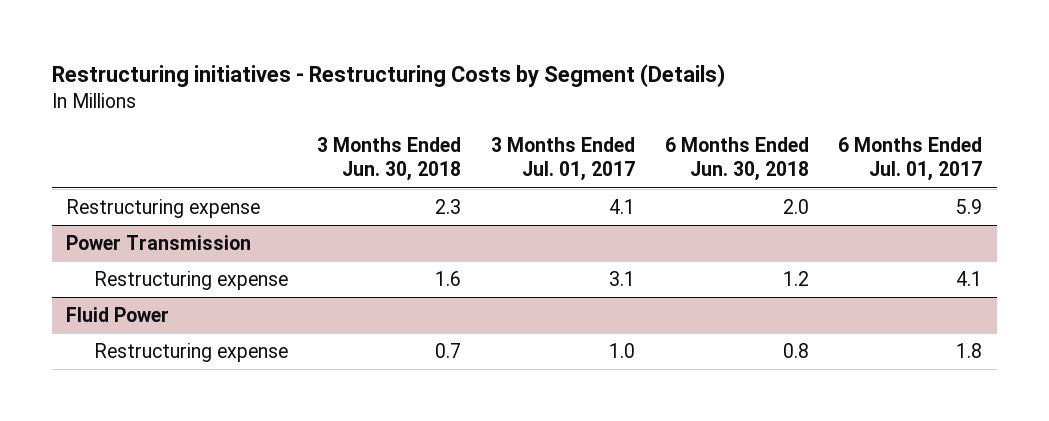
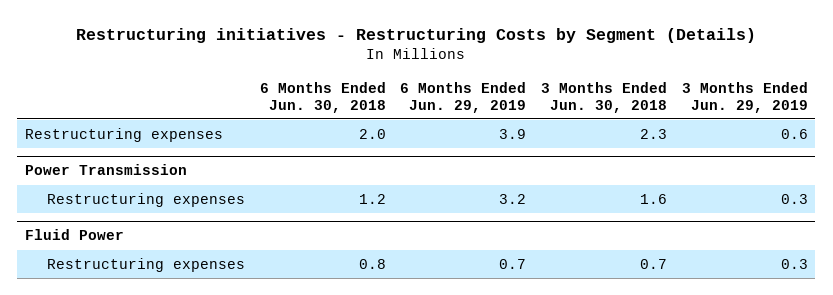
[490,136,635,182] 3 Months Ended Jul. 01, 2017 -> none
[838,136,983,182] 6 Months Ended Jul. 01, 2017 -> none
none -> [400,81,527,113] 6 Months Ended Jun. 29, 2019
none -> [681,81,808,113] 3 Months Ended Jun. 29, 2019
[66,198,261,218] Restructuring expense -> [24,127,223,142] Restructuring expenses
[93,270,288,290] Restructuring expense -> [46,192,245,207] Restructuring expenses
[93,342,288,362] Restructuring expense -> [46,257,245,272] Restructuring expenses

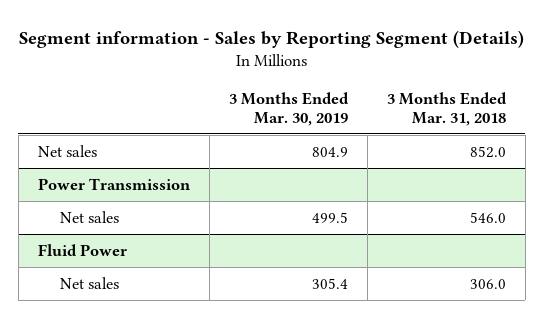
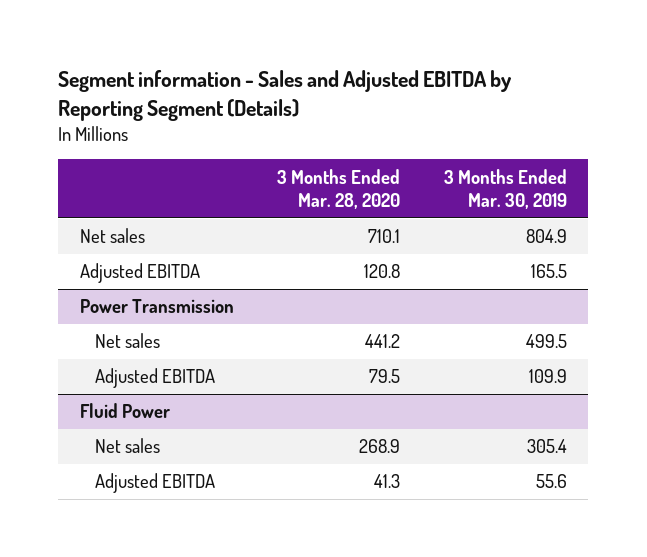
[18,29,524,48] Segment information - Sales by Reporting Segment (Details) -> [58,70,513,121] Segment information - Sales and Adjusted EBITDA by Reporting Segment (Details)
[386,91,507,127] 3 Months Ended Mar. 31, 2018 -> none
none -> [277,168,401,209] 3 Months Ended Mar. 28, 2020
none -> [79,263,200,284] Adjusted EBITDA
none -> [95,368,216,389] Adjusted EBITDA
none -> [95,473,216,494] Adjusted EBITDA

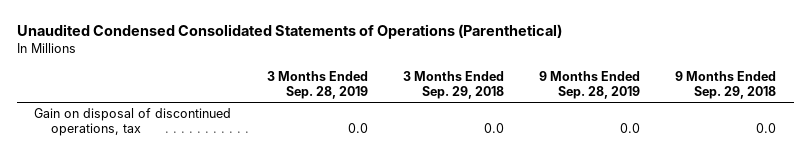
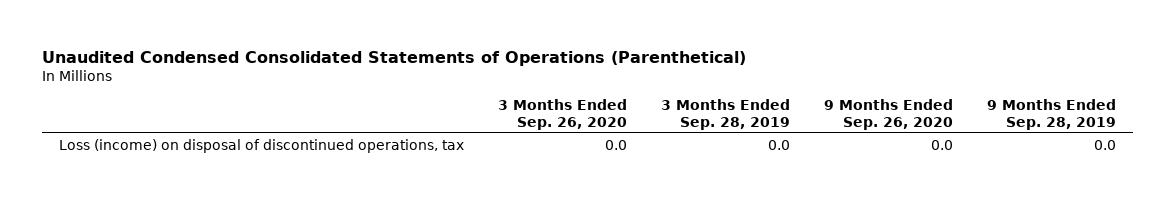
[402,71,504,99] 3 Months Ended Sep. 29, 2018 -> none
[675,71,777,99] 9 Months Ended Sep. 29, 2018 -> none
none -> [497,99,627,131] 3 Months Ended Sep. 26, 2020
none -> [823,99,953,131] 9 Months Ended Sep. 26, 2020
[34,108,232,137] Gain on disposal of discontinued operations, tax -> [58,138,464,153] Loss (income) on disposal of discontinued operations, tax

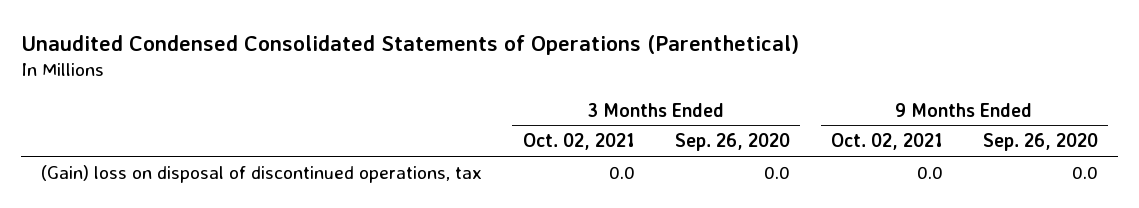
[660,99,790,131] 3 Months Ended Sep. 28, 2019 -> none
[986,99,1116,131] 9 Months Ended Sep. 28, 2019 -> none
none -> [522,133,635,151] Oct. 02, 2021
none -> [830,133,943,151] Oct. 02, 2021
[58,138,464,153] Loss (income) on disposal of discontinued operations, tax -> [41,164,483,183] (Gain) loss on disposal of discontinued operations, tax

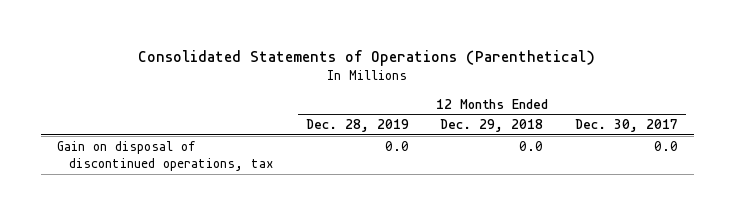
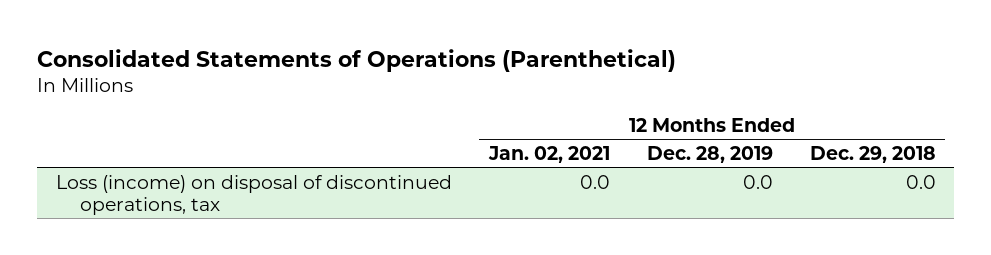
[575,119,679,133] Dec. 30, 2017 -> none
none -> [487,145,610,163] Jan. 02, 2021
[56,140,275,172] Gain on disposal of discontinued operations, tax -> [55,174,452,215] Loss (income) on disposal of discontinued operations, tax

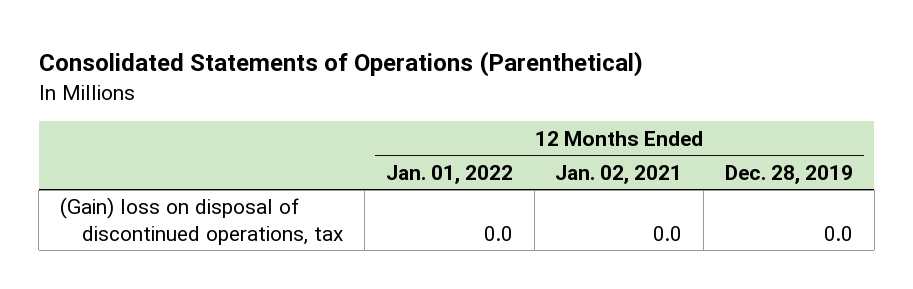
[809,145,936,163] Dec. 29, 2018 -> none
none -> [385,164,513,184] Jan. 01, 2022
[55,174,452,215] Loss (income) on disposal of discontinued operations, tax -> [60,197,344,245] (Gain) loss on disposal of discontinued operations, tax

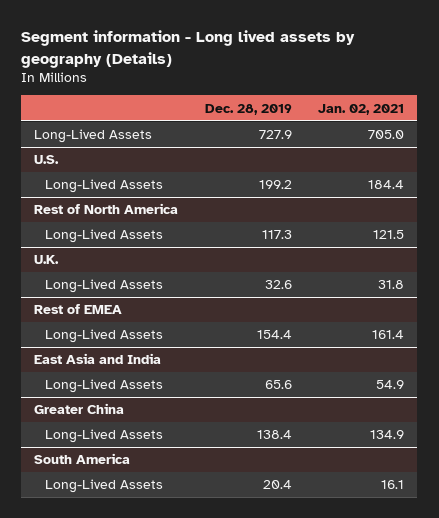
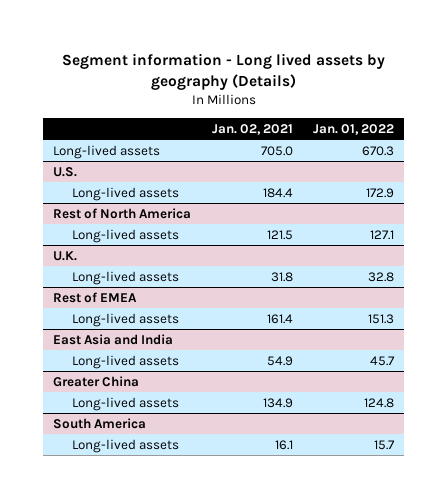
[204,103,292,115] Dec. 28, 2019 -> none
none -> [312,124,394,136] Jan. 01, 2022
[34,129,153,144] Long-Lived Assets -> [53,144,161,159] Long-lived assets
[44,179,163,194] Long-Lived Assets -> [71,186,179,201] Long-lived assets
[44,229,163,244] Long-Lived Assets -> [71,228,179,243] Long-lived assets
[44,279,163,294] Long-Lived Assets -> [71,270,179,285] Long-lived assets
[44,329,163,344] Long-Lived Assets -> [71,312,179,327] Long-lived assets
[44,379,163,394] Long-Lived Assets -> [71,354,179,369] Long-lived assets
[44,429,163,444] Long-Lived Assets -> [71,396,179,411] Long-lived assets
[44,479,163,494] Long-Lived Assets -> [71,438,179,453] Long-lived assets

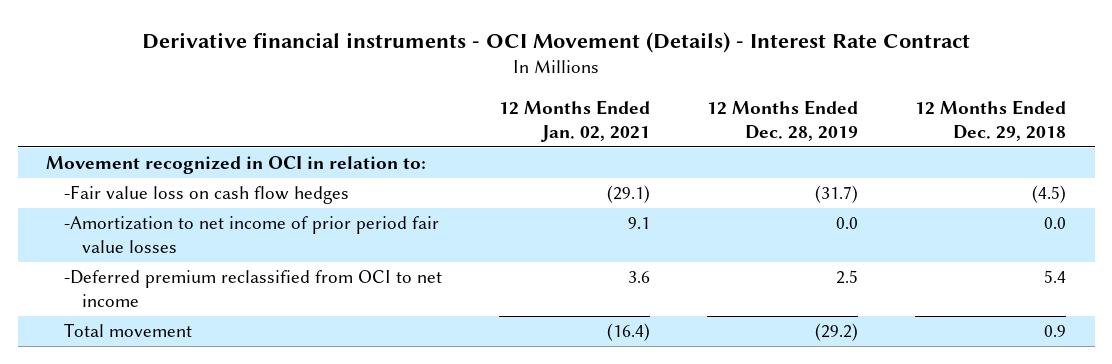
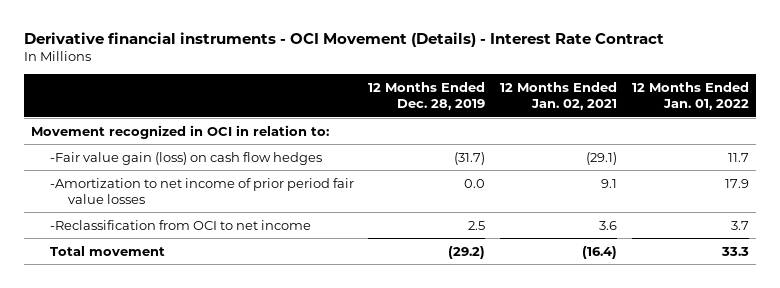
[915,100,1067,141] 12 Months Ended Dec. 29, 2018 -> none
none -> [631,81,749,111] 12 Months Ended Jan. 01, 2022
[64,185,350,205] -Fair value loss on cash flow hedges -> [49,151,322,165] -Fair value gain (loss) on cash flow hedges
[64,270,443,307] -Deferred premium reclassified from OCI to net income -> [49,219,311,230] -Reclassification from OCI to net income

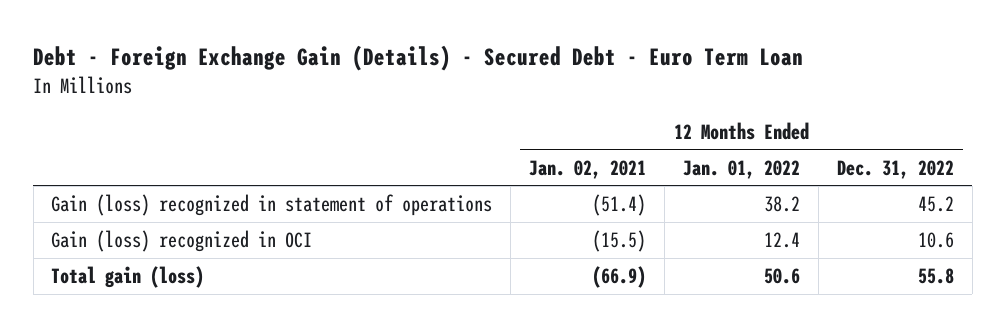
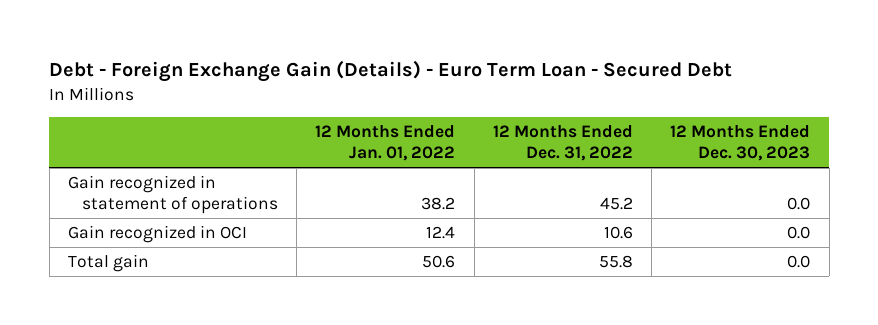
[33,45,804,72] Debt - Foreign Exchange Gain (Details) - Secured Debt - Euro Term Loan -> [49,60,733,83] Debt - Foreign Exchange Gain (Details) - Euro Term Loan - Secured Debt
[529,159,647,179] Jan. 02, 2021 -> none
none -> [670,125,811,161] 12 Months Ended Dec. 30, 2023
[51,194,493,217] Gain (loss) recognized in statement of operations -> [67,175,278,215] Gain recognized in statement of operations
[51,230,313,253] Gain (loss) recognized in OCI -> [67,225,247,244] Gain recognized in OCI
[51,266,205,289] Total gain (loss) -> [67,254,149,273] Total gain

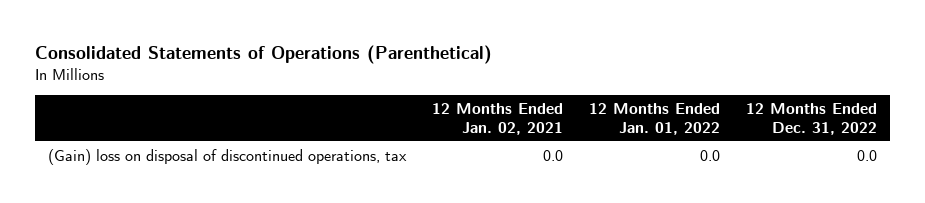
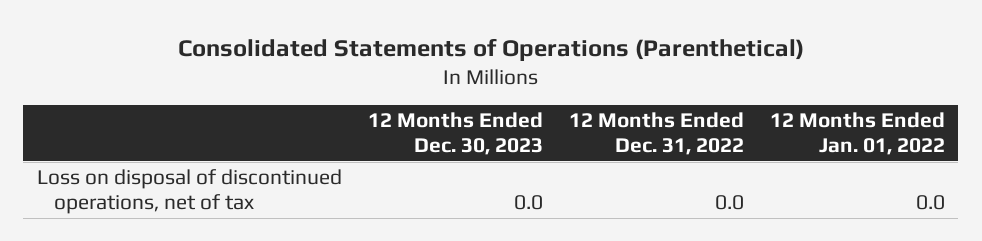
[432,102,564,135] 12 Months Ended Jan. 02, 2021 -> none
none -> [367,112,543,156] 12 Months Ended Dec. 30, 2023
[47,148,407,165] (Gain) loss on disposal of discontinued operations, tax -> [36,169,342,215] Loss on disposal of discontinued operations, net of tax

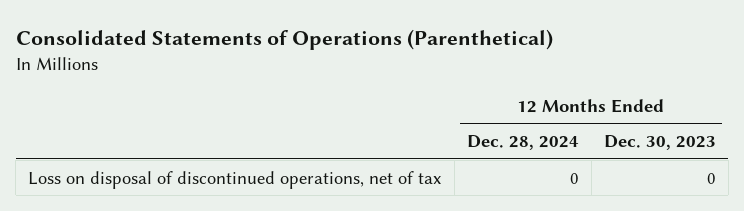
[568,112,744,156] 12 Months Ended Dec. 31, 2022 -> none
[770,112,946,156] 12 Months Ended Jan. 01, 2022 -> none
none -> [466,135,579,151] Dec. 28, 2024
[513,195,543,211] 0.0 -> [706,172,716,184] 0

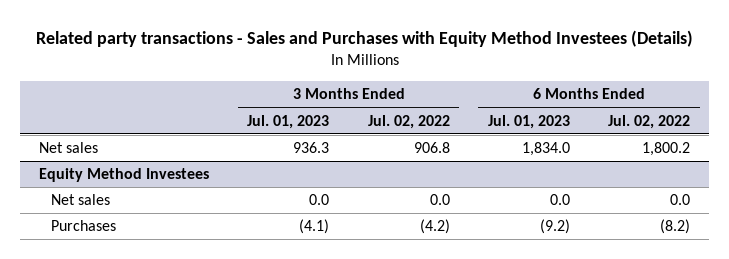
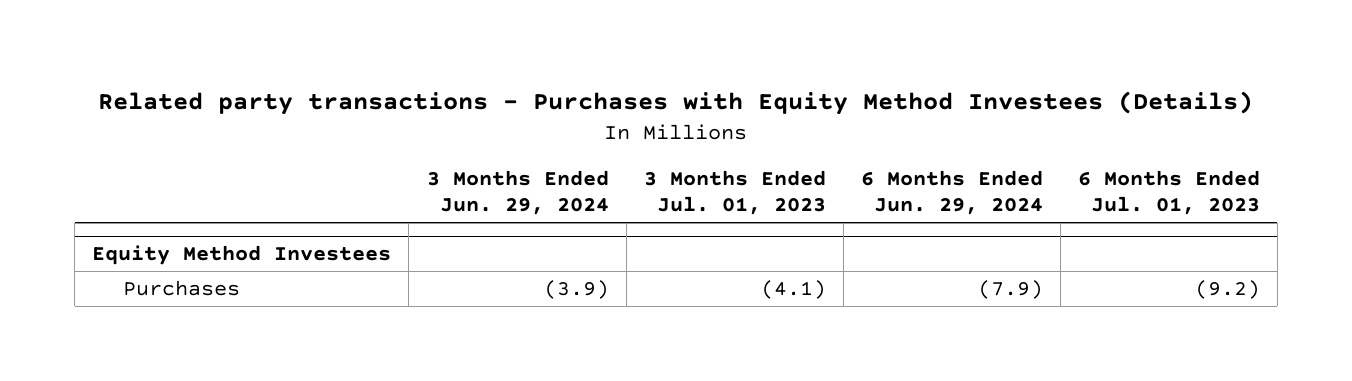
[35,30,693,48] Related party transactions - Sales and Purchases with Equity Method Investees (Details) -> [98,91,1254,116] Related party transactions - Purchases with Equity Method Investees (Details)
[367,114,450,129] Jul. 02, 2022 -> none
[608,114,691,129] Jul. 02, 2022 -> none
none -> [426,170,609,216] 3 Months Ended Jun. 29, 2024
none -> [860,170,1043,216] 6 Months Ended Jun. 29, 2024
[39,142,99,154] Net sales -> none
[50,194,110,206] Net sales -> none

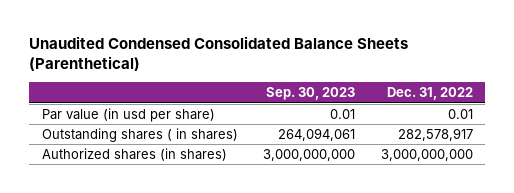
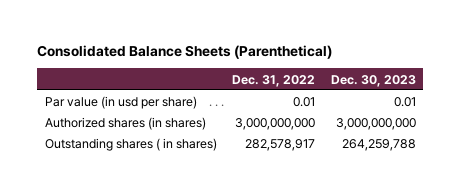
[29,36,409,72] Unaudited Condensed Consolidated Balance Sheets (Parenthetical) -> [36,45,332,60] Consolidated Balance Sheets (Parenthetical)
[266,87,356,101] Sep. 30, 2023 -> none
none -> [330,74,416,87] Dec. 30, 2023
[41,127,238,142] Outstanding shares ( in shares) -> [44,138,217,152] Outstanding shares ( in shares)

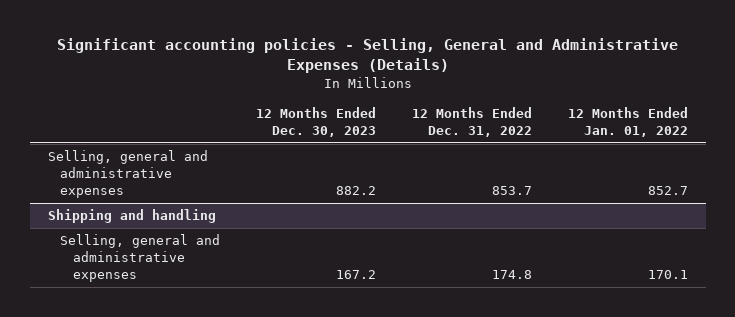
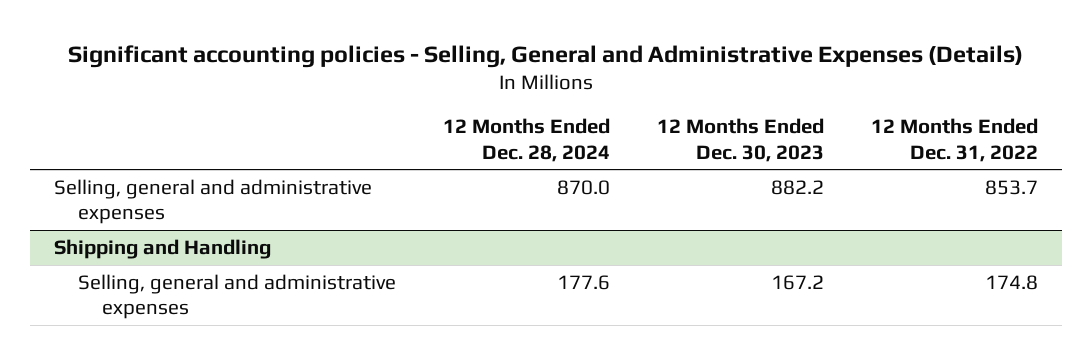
[567,106,688,137] 12 Months Ended Jan. 01, 2022 -> none
none -> [443,118,611,162] 12 Months Ended Dec. 28, 2024
[47,209,216,224] Shipping and handling -> [53,238,271,259] Shipping and Handling

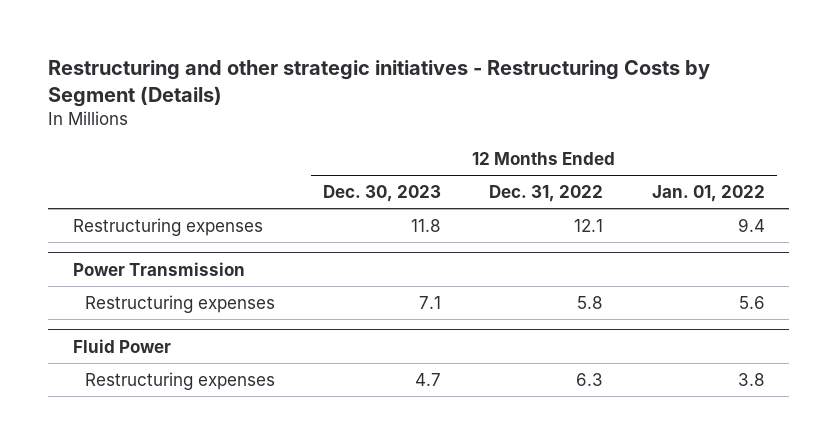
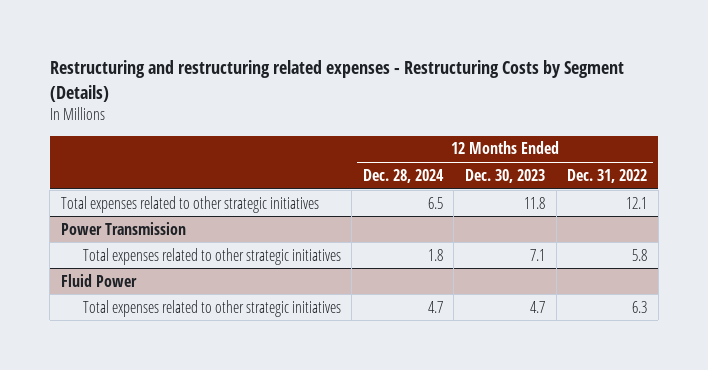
[48,60,711,108] Restructuring and other strategic initiatives - Restructuring Costs by Segment (Details) -> [49,60,624,102] Restructuring and restructuring related expenses - Restructuring Costs by Segment (Details)
[651,185,765,203] Jan. 01, 2022 -> none
none -> [362,168,444,183] Dec. 28, 2024
[72,217,263,236] Restructuring expenses -> [60,195,319,213] Total expenses related to other strategic initiatives
[84,294,275,313] Restructuring expenses -> [82,247,341,265] Total expenses related to other strategic initiatives
[84,371,275,390] Restructuring expenses -> [82,299,341,317] Total expenses related to other strategic initiatives

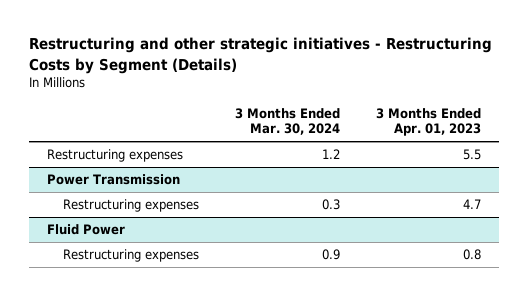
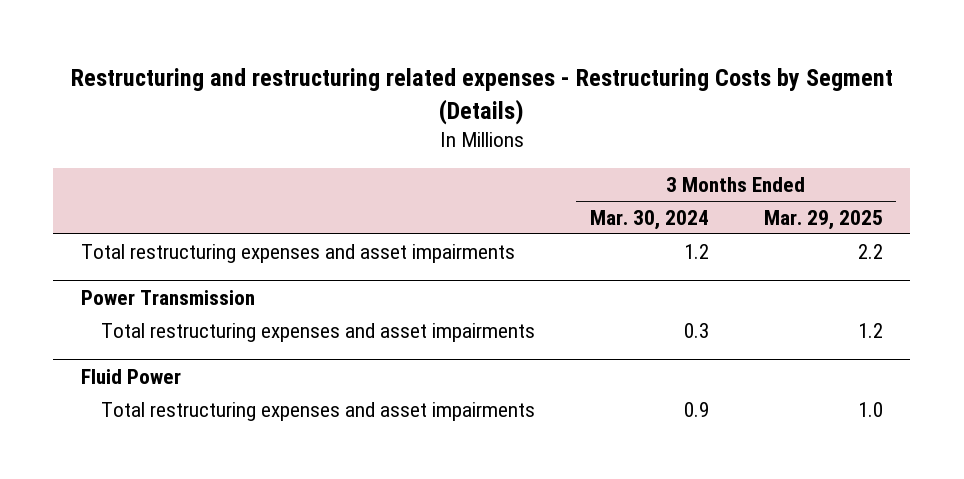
[28,37,492,74] Restructuring and other strategic initiatives - Restructuring Costs by Segment (Details) -> [70,68,893,125] Restructuring and restructuring related expenses - Restructuring Costs by Segment (Details)
[375,107,481,137] 3 Months Ended Apr. 01, 2023 -> none
none -> [763,209,883,230] Mar. 29, 2025
[46,149,183,163] Restructuring expenses -> none
none -> [80,243,515,263] Total restructuring expenses and asset impairments
[62,199,199,213] Restructuring expenses -> none
none -> [101,322,536,342] Total restructuring expenses and asset impairments
[62,249,199,263] Restructuring expenses -> none
none -> [101,401,536,421] Total restructuring expenses and asset impairments

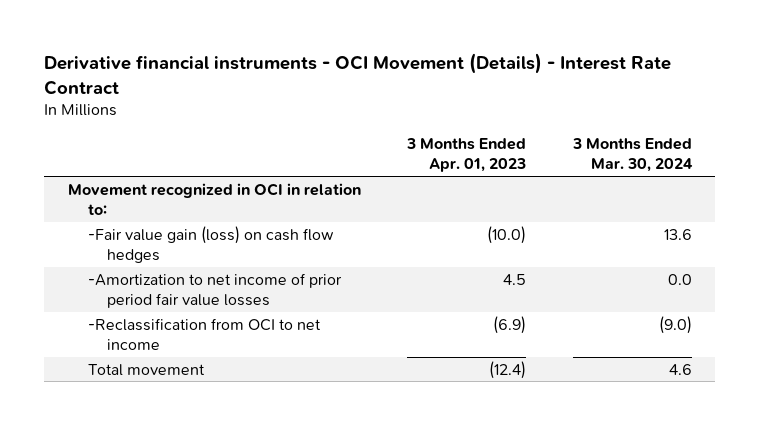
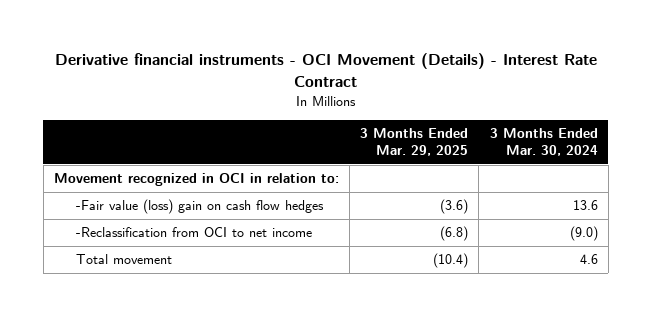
[406,137,527,173] 3 Months Ended Apr. 01, 2023 -> none
none -> [360,128,469,157] 3 Months Ended Mar. 29, 2025
[87,272,342,309] -Amortization to net income of prior period fair value losses -> none
[87,225,334,264] -Fair value gain (loss) on cash flow hedges -> [75,199,324,215] -Fair value (loss) gain on cash flow hedges

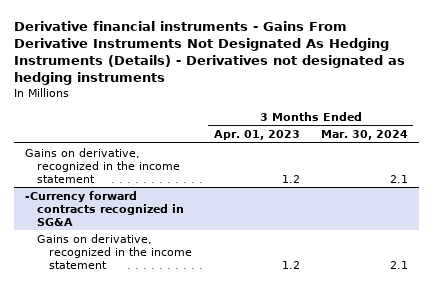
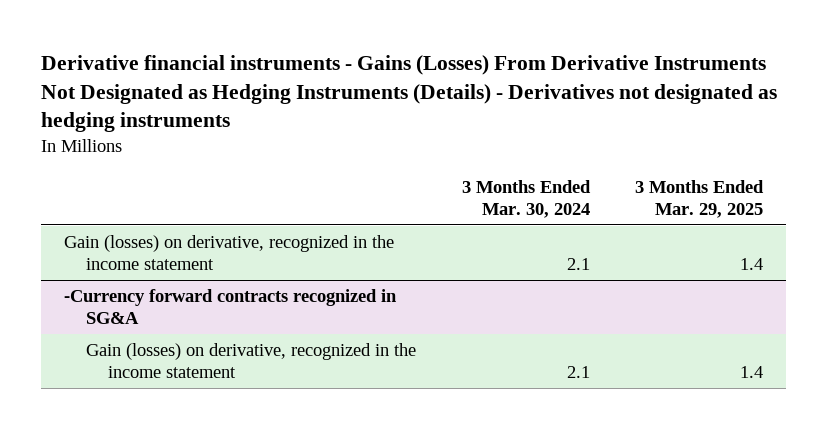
[14,21,406,86] Derivative financial instruments - Gains From Derivative Instruments Not Designated As Hedging Instruments (Details) - Derivatives not designated as hedging instruments -> [41,54,778,133] Derivative financial instruments - Gains (Losses) From Derivative Instruments Not Designated as Hedging Instruments (Details) - Derivatives not designated as hedging instruments
[213,130,300,141] Apr. 01, 2023 -> none
none -> [635,179,765,219] 3 Months Ended Mar. 29, 2025
[24,147,181,183] Gains on derivative, recognized in the income statement -> [63,234,394,271] Gain (losses) on derivative, recognized in the income statement
[37,233,193,269] Gains on derivative, recognized in the income statement -> [86,342,417,379] Gain (losses) on derivative, recognized in the income statement

